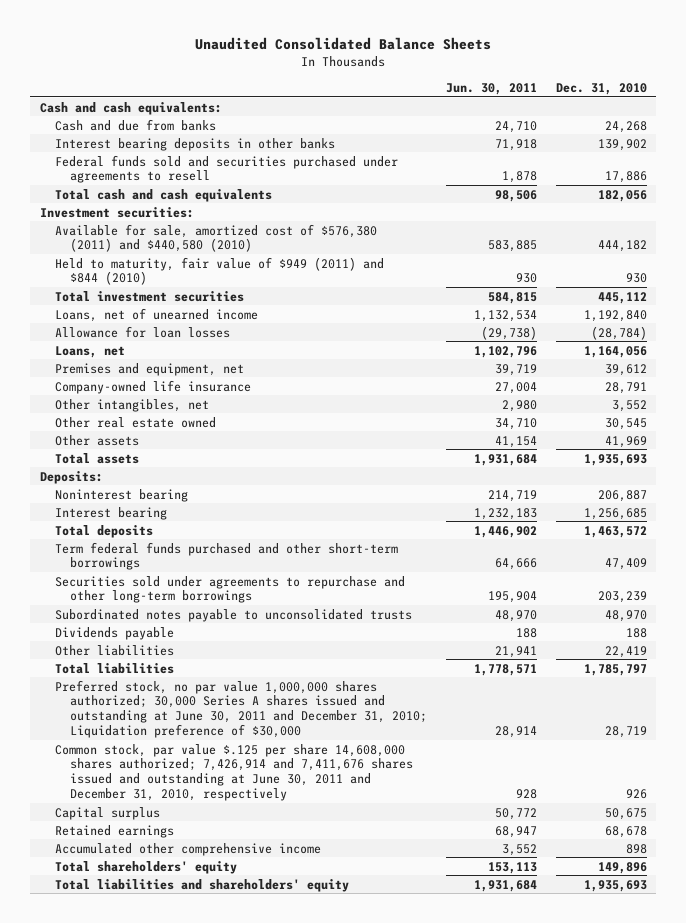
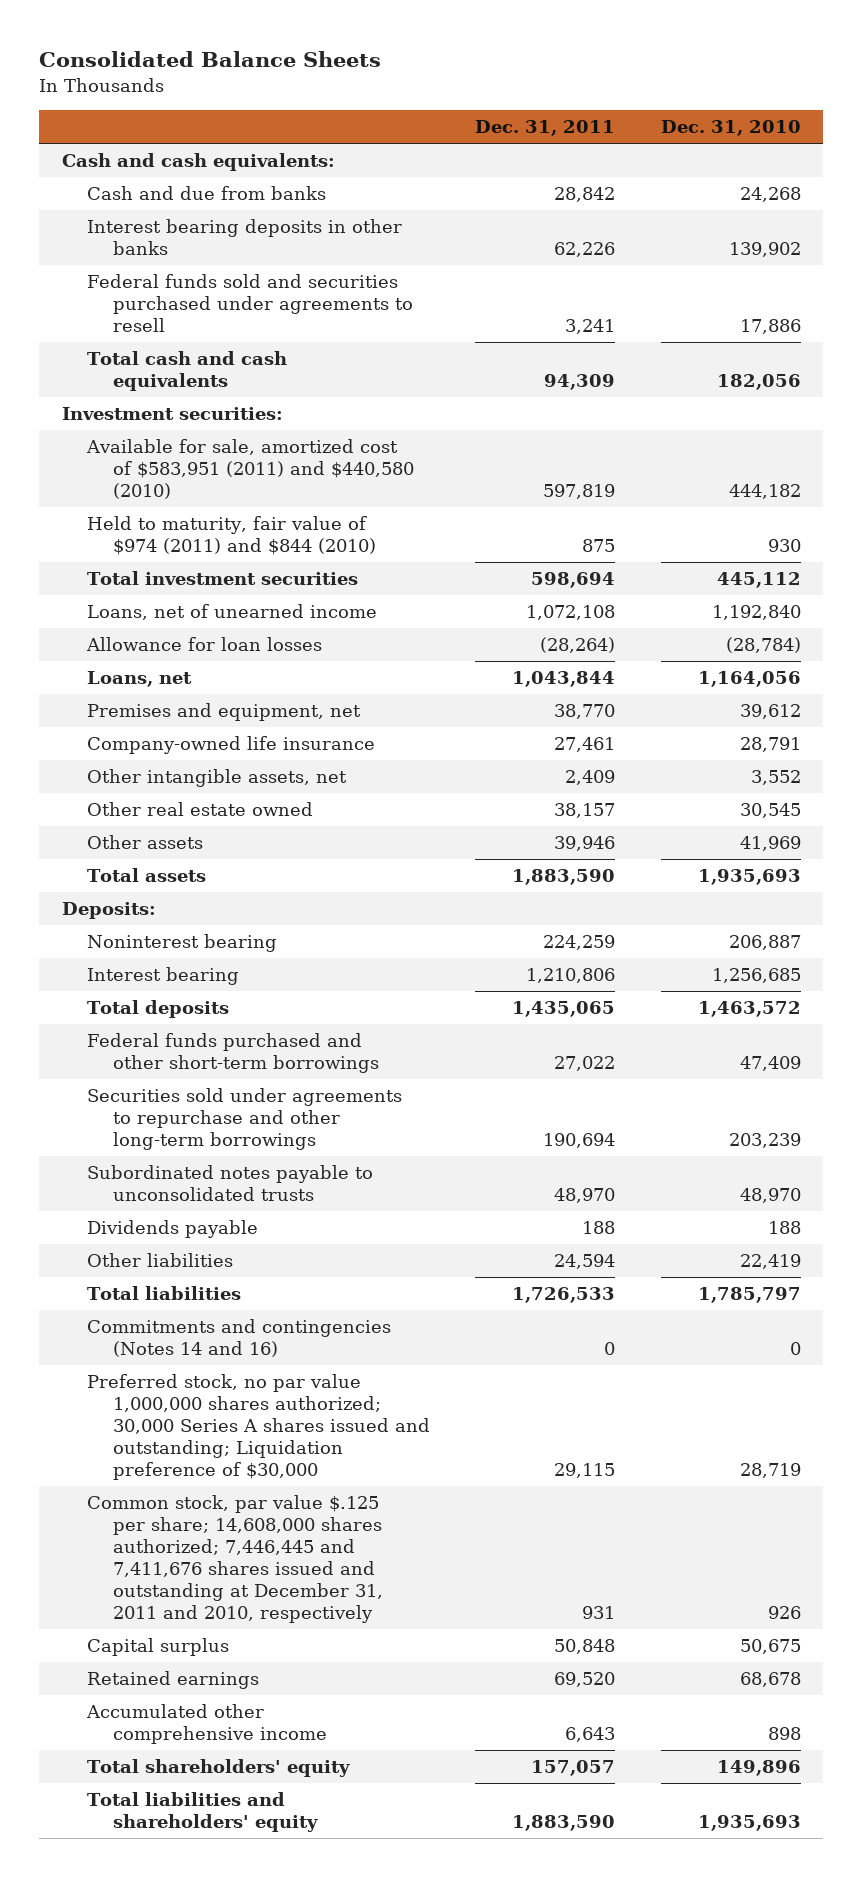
[195,37,492,51] Unaudited Consolidated Balance Sheets -> [39,51,382,68] Consolidated Balance Sheets
[445,82,537,95] Jun. 30, 2011 -> none
none -> [475,119,616,136] Dec. 31, 2011
[54,223,377,253] Available for sale, amortized cost of $576,380 (2011) and $440,580 (2010) -> [86,439,414,500] Available for sale, amortized cost of $583,951 (2011) and $440,580 (2010)
[54,256,384,286] Held to maturity, fair value of $949 (2011) and $844 (2010) -> [87,516,376,556] Held to maturity, fair value of $974 (2011) and $844 (2010)
[54,398,209,412] Other intangibles, net -> [87,769,348,788] Other intangible assets, net
[54,541,398,571] Term federal funds purchased and other short-term borrowings -> [87,1033,379,1074] Federal funds purchased and other short-term borrowings
none -> [87,1319,392,1358] Commitments and contingencies (Notes 14 and 16)
[54,679,427,739] Preferred stock, no par value 1,000,000 shares authorized; 30,000 Series A shares issued and outstanding at June 30, 2011 and December 31, 2010; Liquidation preference of $30,000 -> [87,1374,430,1481] Preferred stock, no par value 1,000,000 shares authorized; 30,000 Series A shares issued and outstanding; Liquidation preference of $30,000
[54,743,413,802] Common stock, par value $.125 per share 14,608,000 shares authorized; 7,426,914 and 7,411,676 shares issued and outstanding at June 30, 2011 and December 31, 2010, respectively -> [87,1495,383,1624] Common stock, par value $.125 per share; 14,608,000 shares authorized; 7,446,445 and 7,411,676 shares issued and outstanding at December 31, 2011 and 2010, respectively

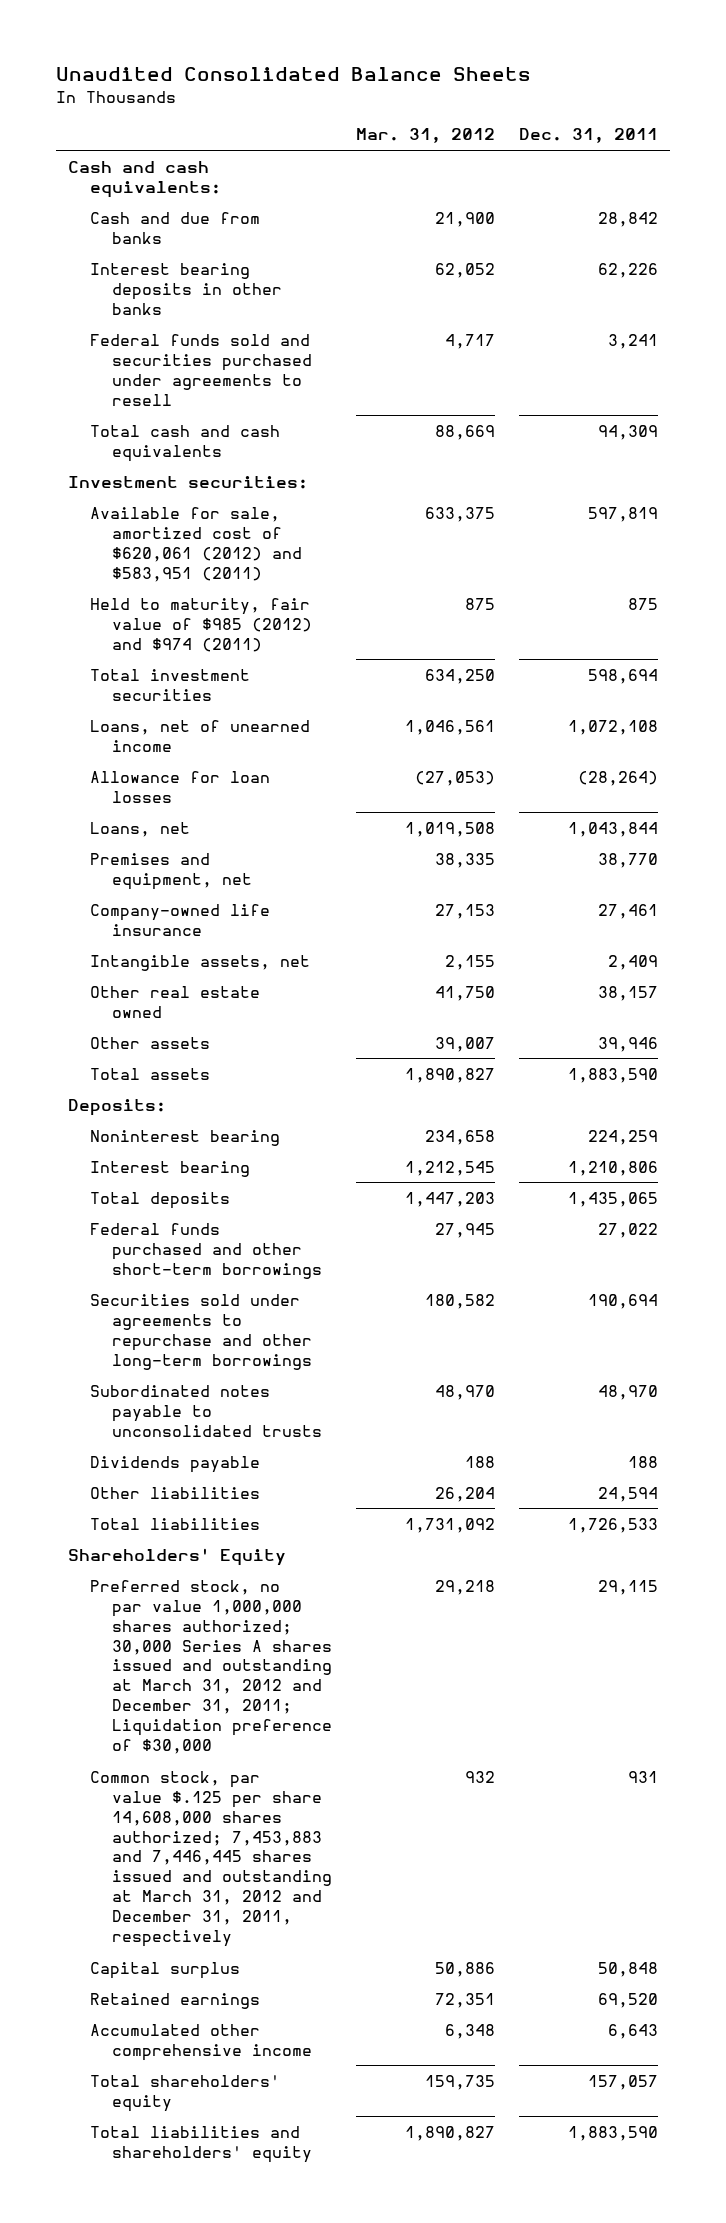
[39,51,382,68] Consolidated Balance Sheets -> [55,66,531,81] Unaudited Consolidated Balance Sheets
[660,119,801,136] Dec. 31, 2010 -> none
none -> [355,128,495,144] Mar. 31, 2012
[86,439,414,500] Available for sale, amortized cost of $583,951 (2011) and $440,580 (2010) -> [89,506,302,582] Available for sale, amortized cost of $620,061 (2012) and $583,951 (2011)
[87,516,376,556] Held to maturity, fair value of $974 (2011) and $844 (2010) -> [89,597,312,652] Held to maturity, fair value of $985 (2012) and $974 (2011)
[87,769,348,788] Other intangible assets, net -> [89,954,310,971] Intangible assets, net
[87,1319,392,1358] Commitments and contingencies (Notes 14 and 16) -> none
none -> [67,1547,286,1566] Shareholders' Equity
[87,1374,430,1481] Preferred stock, no par value 1,000,000 shares authorized; 30,000 Series A shares issued and outstanding; Liquidation preference of $30,000 -> [89,1579,332,1755] Preferred stock, no par value 1,000,000 shares authorized; 30,000 Series A shares issued and outstanding at March 31, 2012 and December 31, 2011; Liquidation preference of $30,000
[87,1495,383,1624] Common stock, par value $.125 per share; 14,608,000 shares authorized; 7,446,445 and 7,411,676 shares issued and outstanding at December 31, 2011 and 2010, respectively -> [89,1770,332,1948] Common stock, par value $.125 per share 14,608,000 shares authorized; 7,453,883 and 7,446,445 shares issued and outstanding at March 31, 2012 and December 31, 2011, respectively

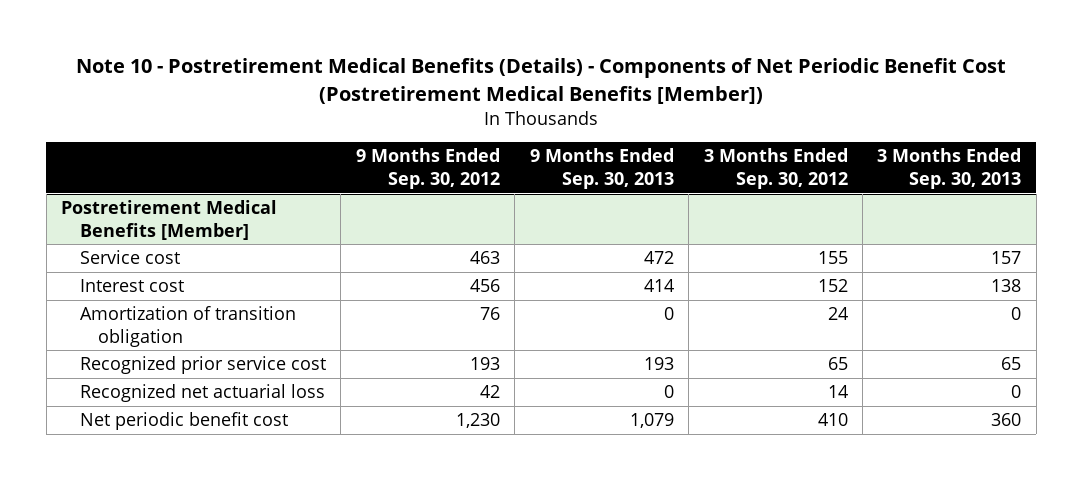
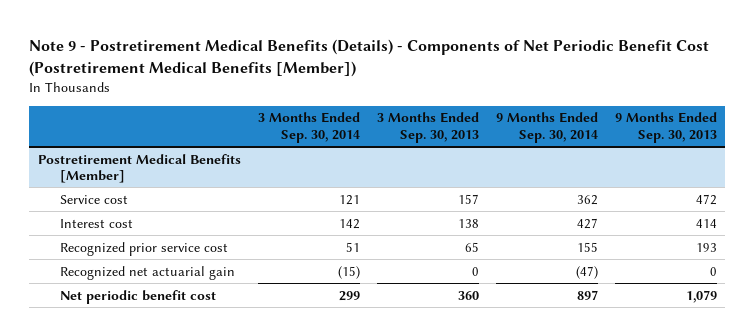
[76,58,1007,104] Note 10 - Postretirement Medical Benefits (Details) - Components of Net Periodic Benefit Cost (Postretirement Medical Benefits [Member]) -> [29,38,710,77] Note 9 - Postretirement Medical Benefits (Details) - Components of Net Periodic Benefit Cost (Postretirement Medical Benefits [Member])
[355,148,500,189] 9 Months Ended Sep. 30, 2012 -> none
[703,148,848,189] 3 Months Ended Sep. 30, 2012 -> none
none -> [257,112,360,143] 3 Months Ended Sep. 30, 2014
none -> [495,112,598,143] 9 Months Ended Sep. 30, 2014
[79,306,296,347] Amortization of transition obligation -> none
[79,384,325,403] Recognized net actuarial loss -> [59,265,235,280] Recognized net actuarial gain

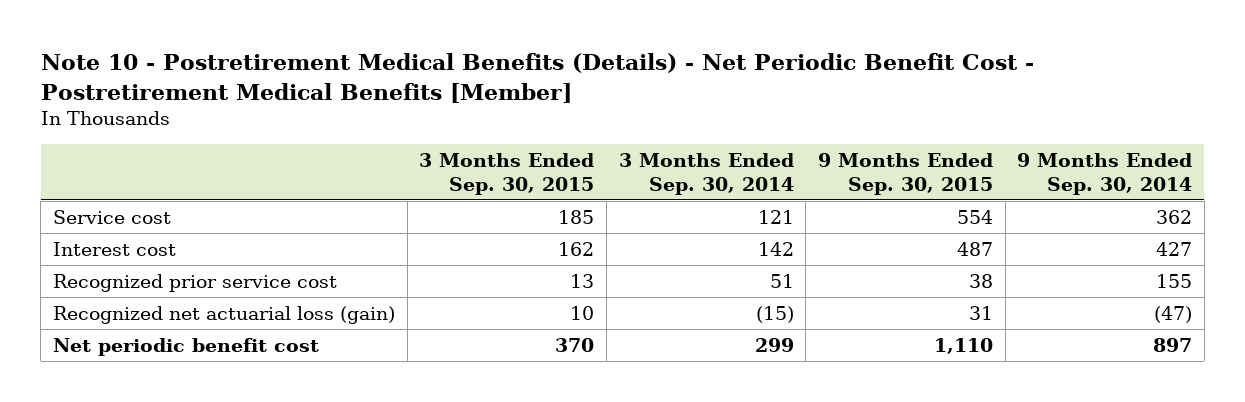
[29,38,710,77] Note 9 - Postretirement Medical Benefits (Details) - Components of Net Periodic Benefit Cost (Postretirement Medical Benefits [Member]) -> [40,53,1034,103] Note 10 - Postretirement Medical Benefits (Details) - Net Periodic Benefit Cost - Postretirement Medical Benefits [Member]
[376,112,479,143] 3 Months Ended Sep. 30, 2013 -> none
[614,112,717,143] 9 Months Ended Sep. 30, 2013 -> none
none -> [419,152,595,195] 3 Months Ended Sep. 30, 2015
none -> [818,152,994,195] 9 Months Ended Sep. 30, 2015
[37,153,241,183] Postretirement Medical Benefits [Member] -> none
[59,265,235,280] Recognized net actuarial gain -> [53,306,396,325] Recognized net actuarial loss (gain)

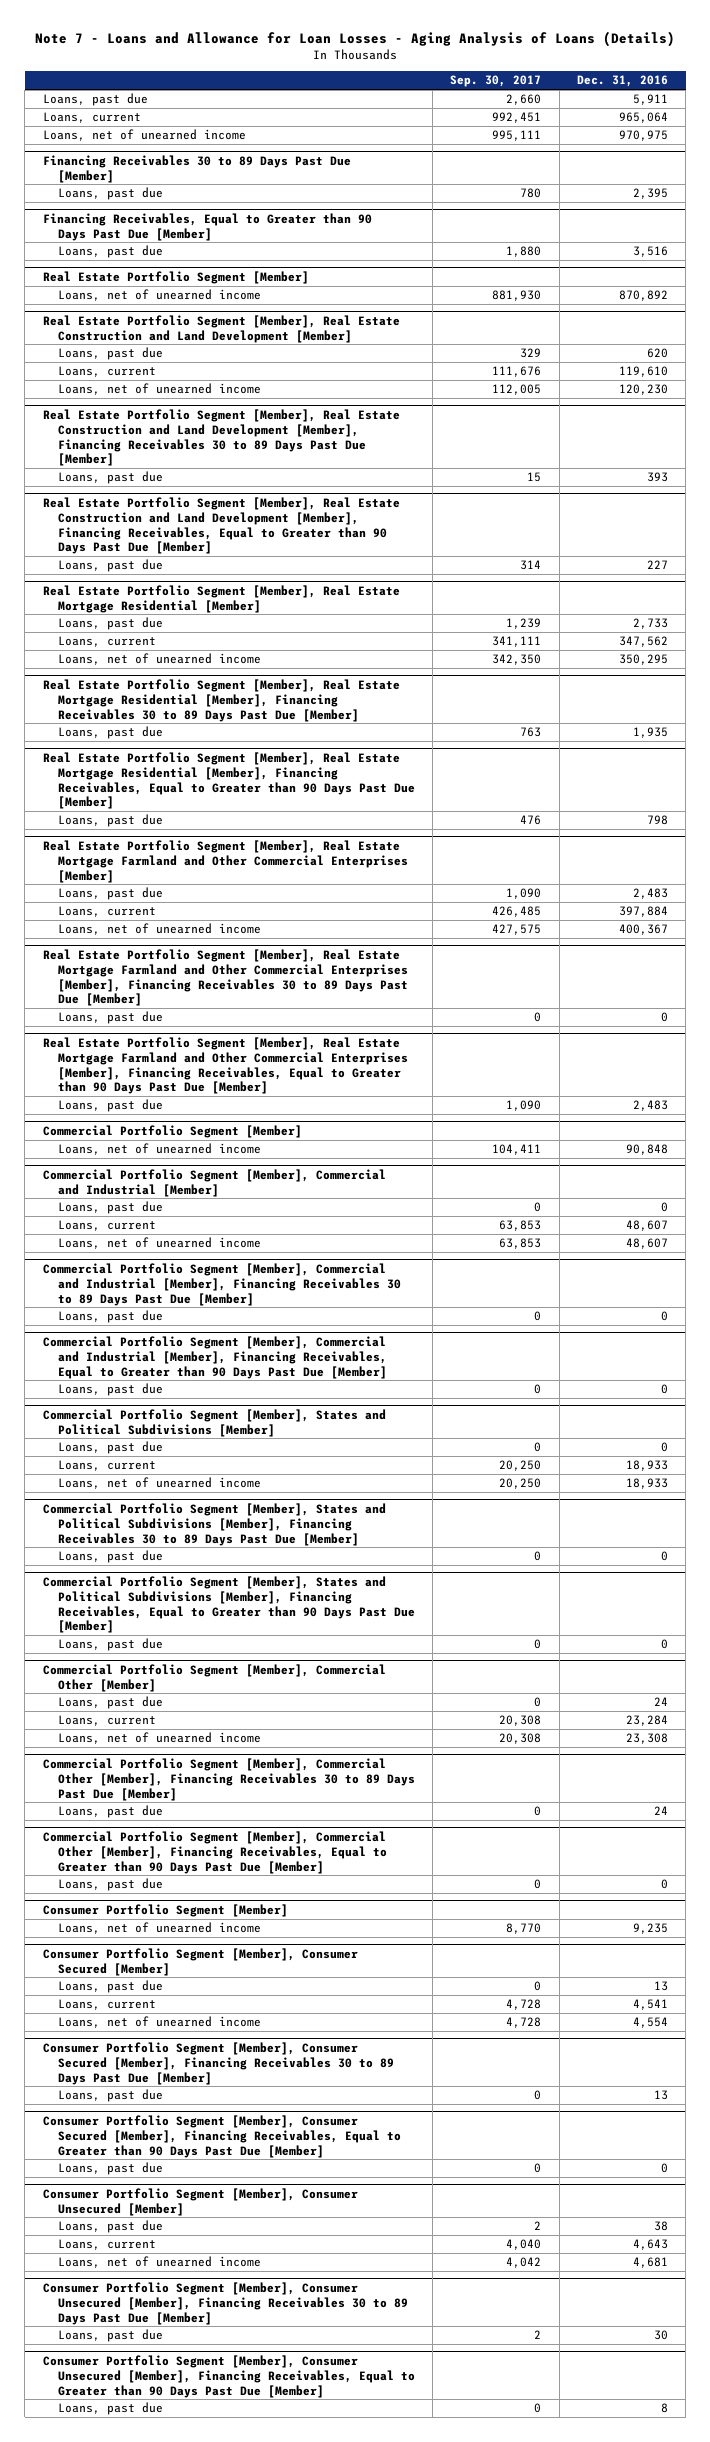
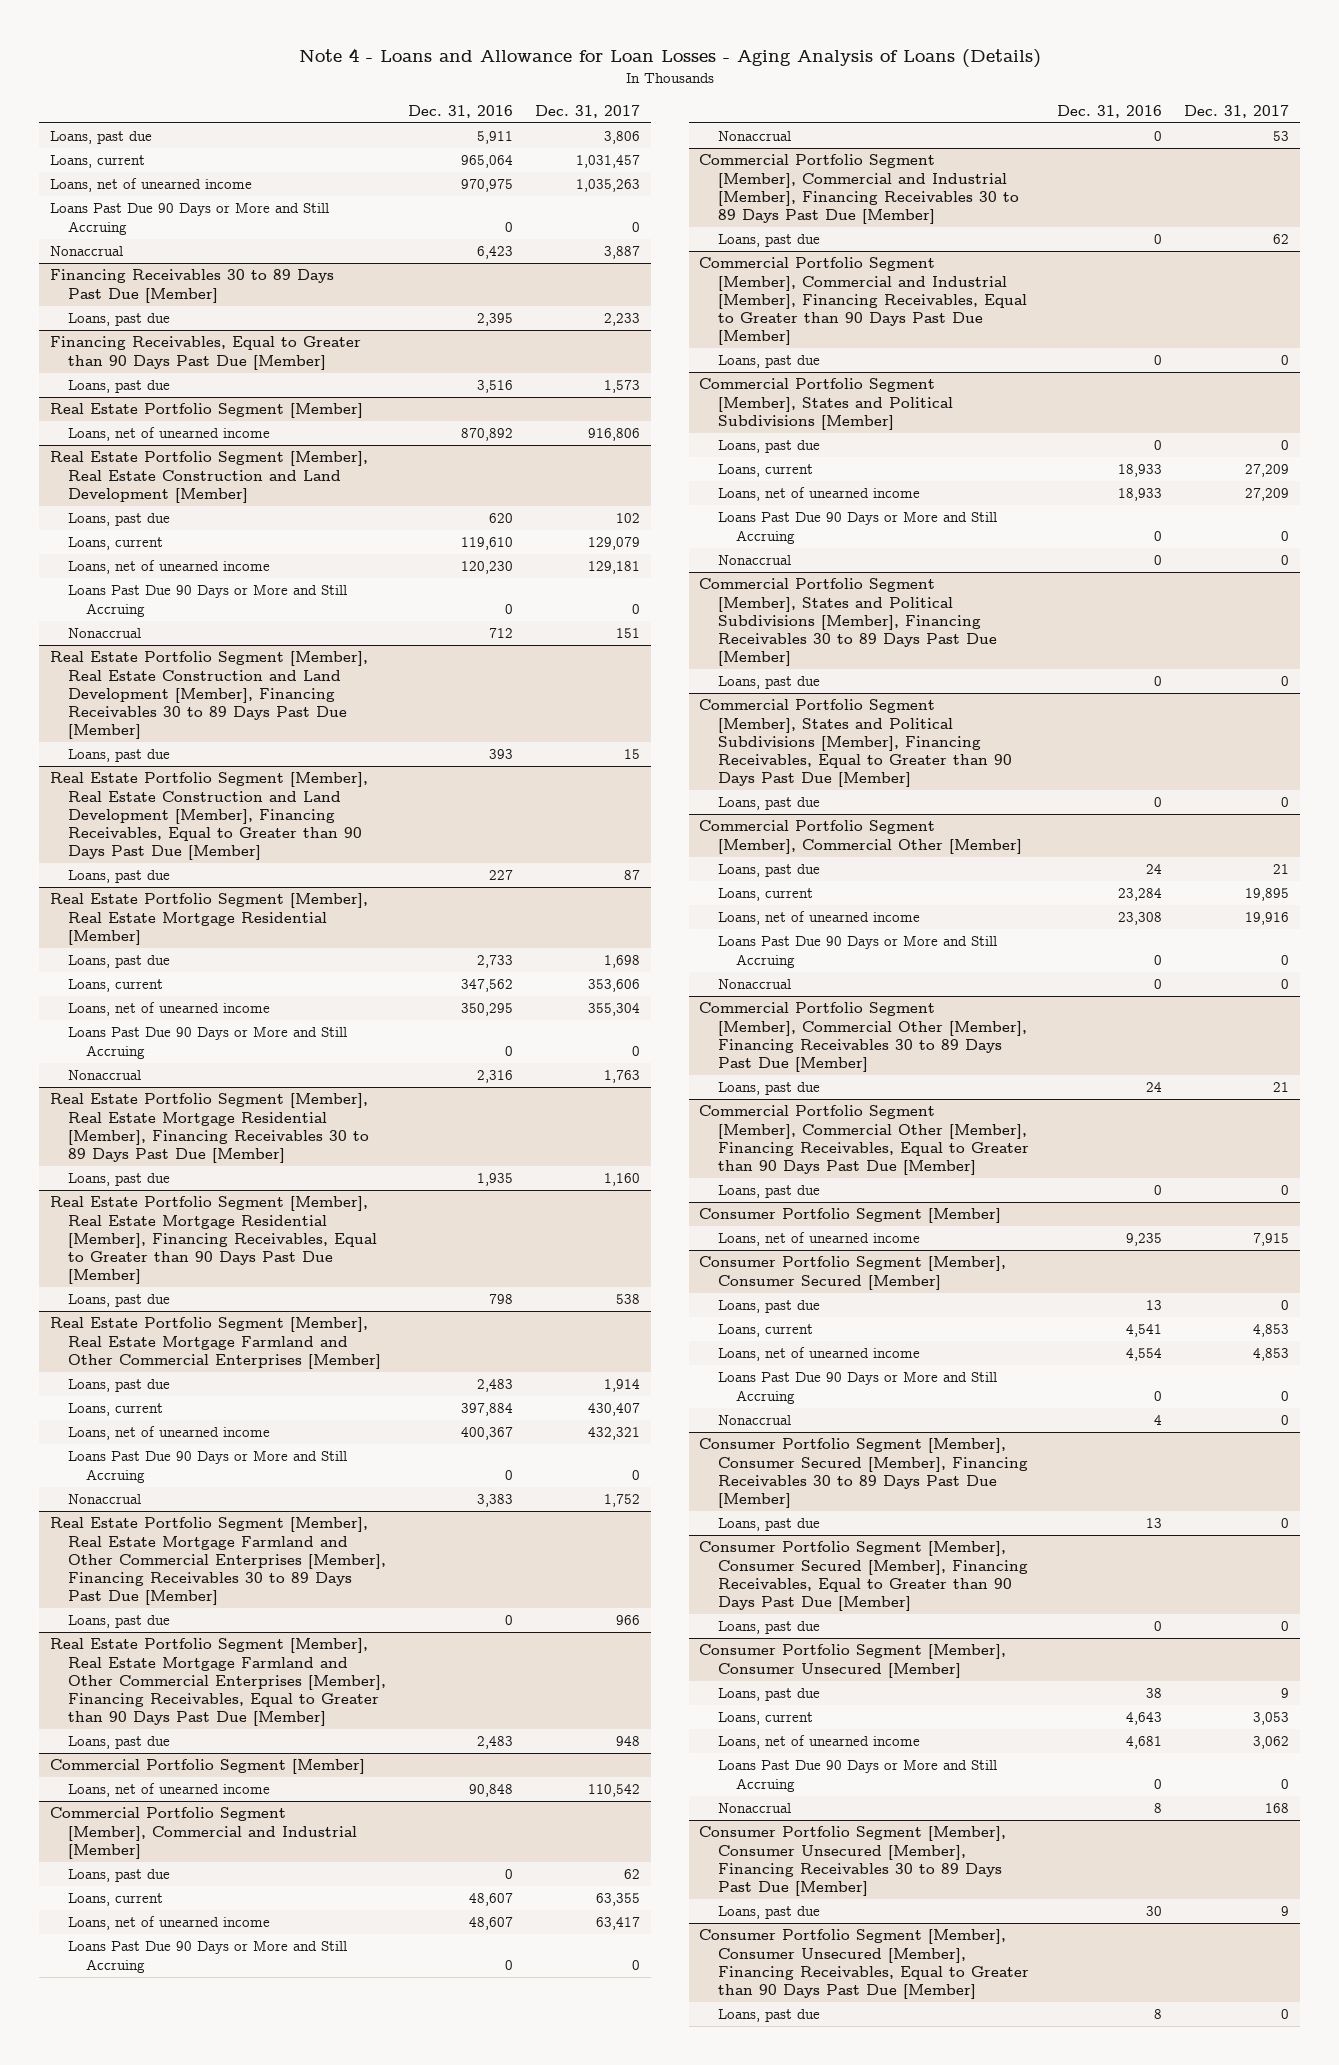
[35,31,676,48] Note 7 - Loans and Allowance for Loan Losses - Aging Analysis of Loans (Details) -> [298,48,1041,69] Note 4 - Loans and Allowance for Loan Losses - Aging Analysis of Loans (Details)
[450,75,542,88] Sep. 30, 2017 -> none
none -> [534,104,640,118] Dec. 31, 2017
none -> [49,202,329,235] Loans Past Due 90 Days or More and Still Accruing
none -> [49,246,123,257] Nonaccrual
none -> [68,584,348,617] Loans Past Due 90 Days or More and Still Accruing
none -> [68,628,142,639] Nonaccrual
none -> [68,1026,348,1059] Loans Past Due 90 Days or More and Still Accruing
none -> [68,1070,142,1081] Nonaccrual
none -> [68,1450,348,1483] Loans Past Due 90 Days or More and Still Accruing
none -> [68,1494,142,1505] Nonaccrual
none -> [68,1940,348,1973] Loans Past Due 90 Days or More and Still Accruing
none -> [717,131,791,142] Nonaccrual
none -> [717,511,997,544] Loans Past Due 90 Days or More and Still Accruing
none -> [717,555,791,566] Nonaccrual
none -> [717,935,997,968] Loans Past Due 90 Days or More and Still Accruing
none -> [717,979,791,990] Nonaccrual
none -> [717,1371,997,1404] Loans Past Due 90 Days or More and Still Accruing
none -> [717,1415,791,1426] Nonaccrual
none -> [717,1759,997,1792] Loans Past Due 90 Days or More and Still Accruing
none -> [717,1803,791,1814] Nonaccrual

